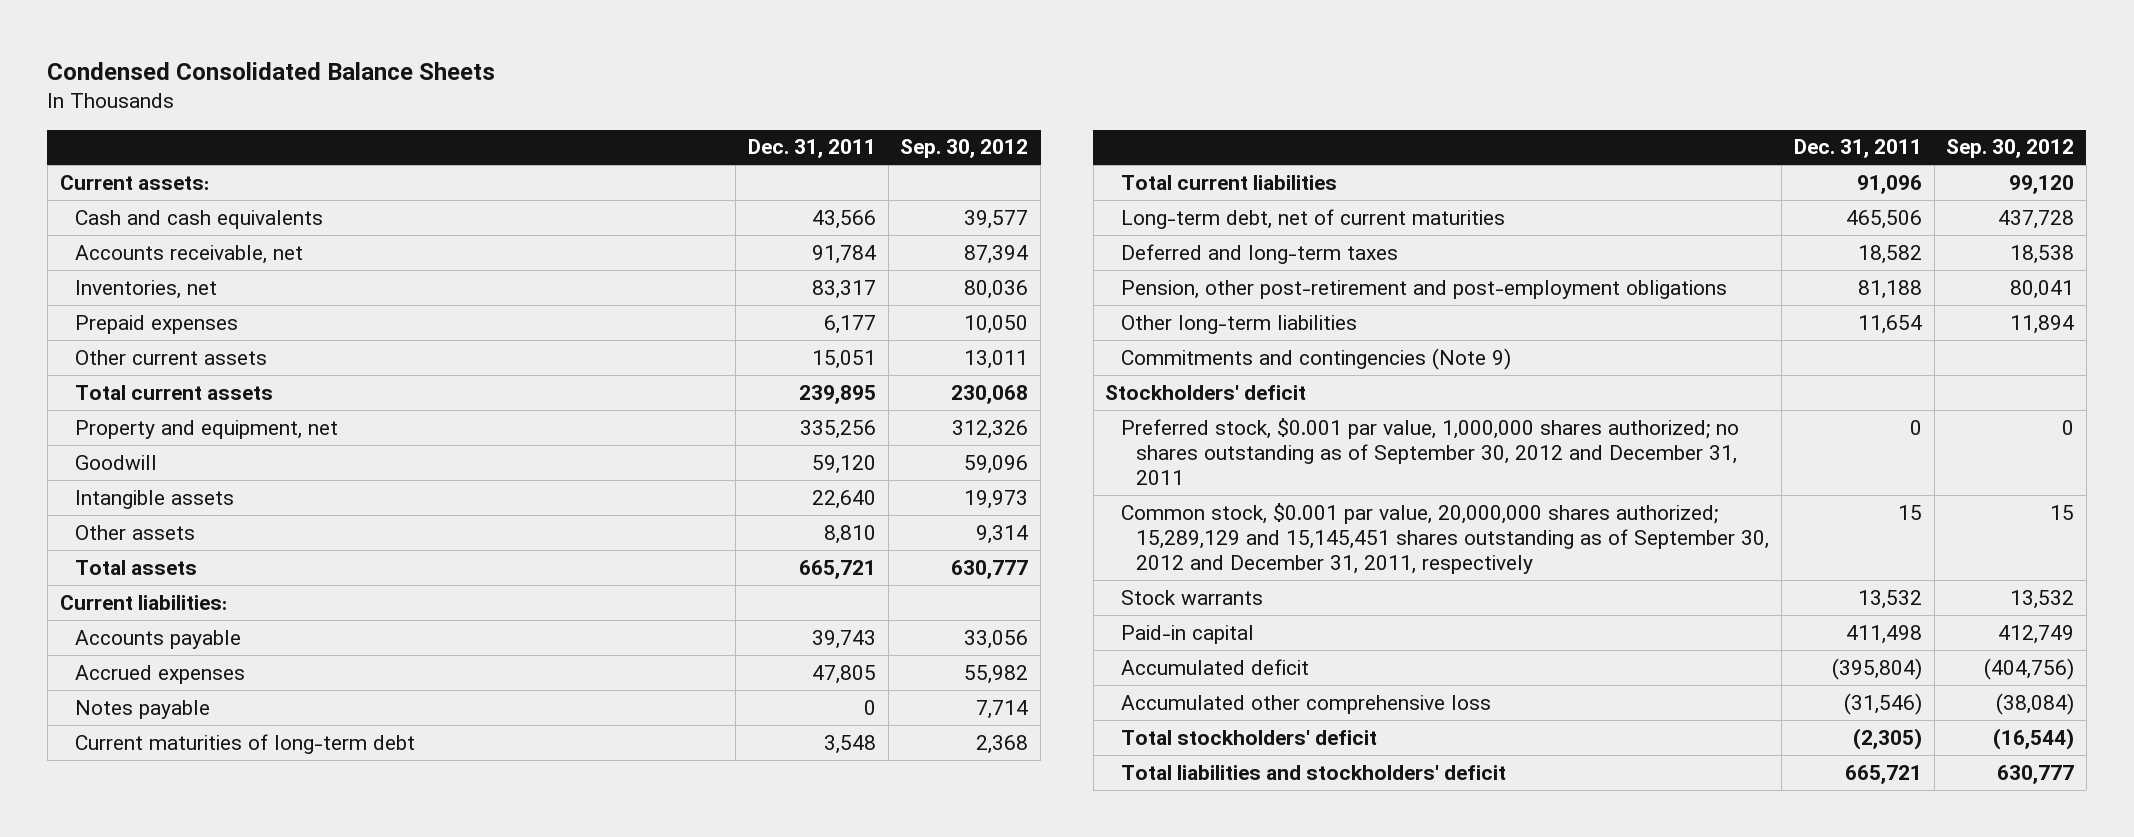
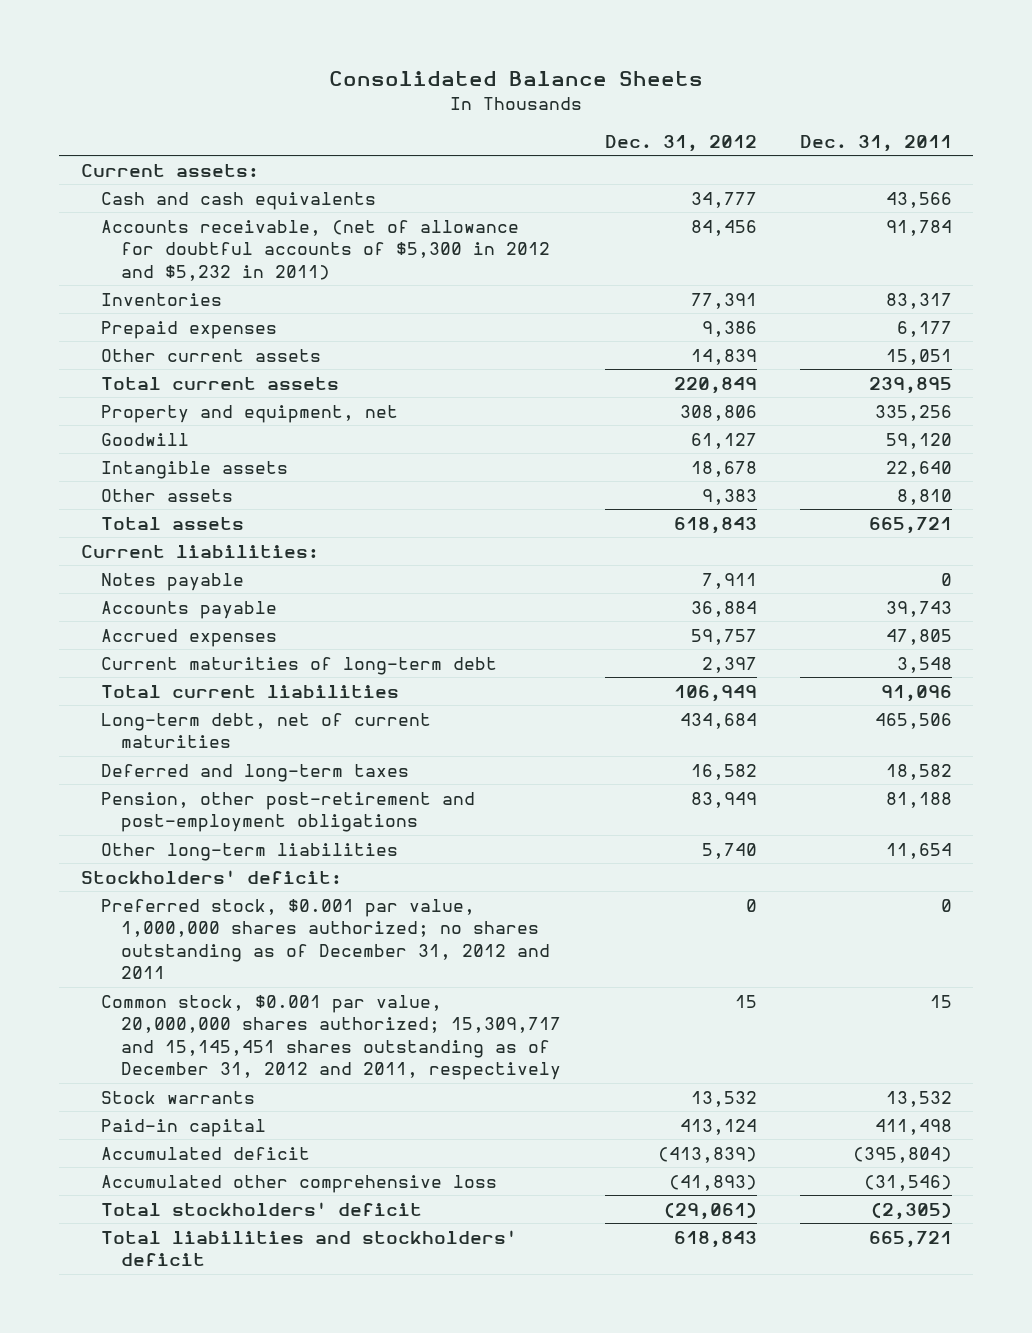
[47,62,496,81] Condensed Consolidated Balance Sheets -> [329,71,704,87] Consolidated Balance Sheets
[900,139,1029,159] Sep. 30, 2012 -> none
none -> [604,134,757,152] Dec. 31, 2012
[75,244,304,264] Accounts receivable, net -> [100,219,551,281] Accounts receivable, (net of allowance for doubtful accounts of $5,300 in 2012 and $5,232 in 2011)
[75,279,218,299] Inventories, net -> [100,292,222,306] Inventories
[75,699,211,719] Notes payable -> [100,572,244,591] Notes payable
[1120,347,1511,370] Commitments and contingencies (Note 9) -> none
[1105,384,1307,400] Stockholders' deficit -> [80,869,342,884] Stockholders' deficit:
[1120,417,1739,485] Preferred stock, $0.001 par value, 1,000,000 shares authorized; no shares outstanding as of September 30, 2012 and December 31, 2011 -> [100,898,551,979] Preferred stock, $0.001 par value, 1,000,000 shares authorized; no shares outstanding as of December 31, 2012 and 2011
[1120,502,1770,574] Common stock, $0.001 par value, 20,000,000 shares authorized; 15,289,129 and 15,145,451 shares outstanding as of September 30, 2012 and December 31, 2011, respectively -> [100,994,562,1080] Common stock, $0.001 par value, 20,000,000 shares authorized; 15,309,717 and 15,145,451 shares outstanding as of December 31, 2012 and 2011, respectively

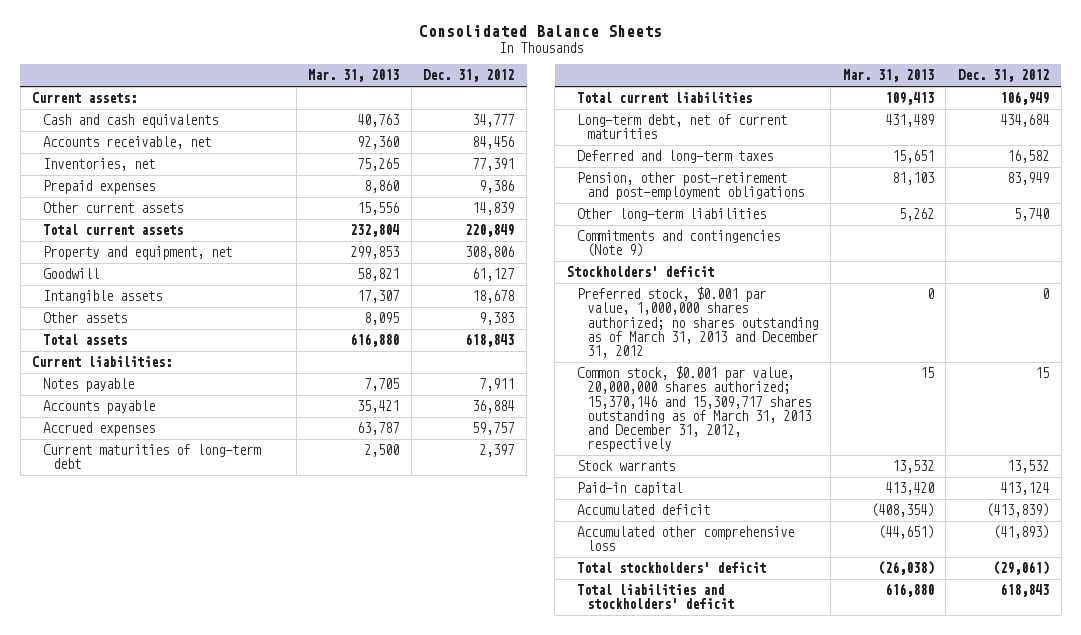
[799,134,952,152] Dec. 31, 2011 -> none
none -> [308,69,400,83] Mar. 31, 2013
[100,219,551,281] Accounts receivable, (net of allowance for doubtful accounts of $5,300 in 2012 and $5,232 in 2011) -> [42,136,211,150] Accounts receivable, net
[100,292,222,306] Inventories -> [42,158,155,172] Inventories, net
none -> [577,230,781,258] Commitments and contingencies (Note 9)
[80,869,342,884] Stockholders' deficit: -> [566,266,714,278] Stockholders' deficit
[100,898,551,979] Preferred stock, $0.001 par value, 1,000,000 shares authorized; no shares outstanding as of December 31, 2012 and 2011 -> [577,287,819,358] Preferred stock, $0.001 par value, 1,000,000 shares authorized; no shares outstanding as of March 31, 2013 and December 31, 2012
[100,994,562,1080] Common stock, $0.001 par value, 20,000,000 shares authorized; 15,309,717 and 15,145,451 shares outstanding as of December 31, 2012 and 2011, respectively -> [577,366,812,452] Common stock, $0.001 par value, 20,000,000 shares authorized; 15,370,146 and 15,309,717 shares outstanding as of March 31, 2013 and December 31, 2012, respectively

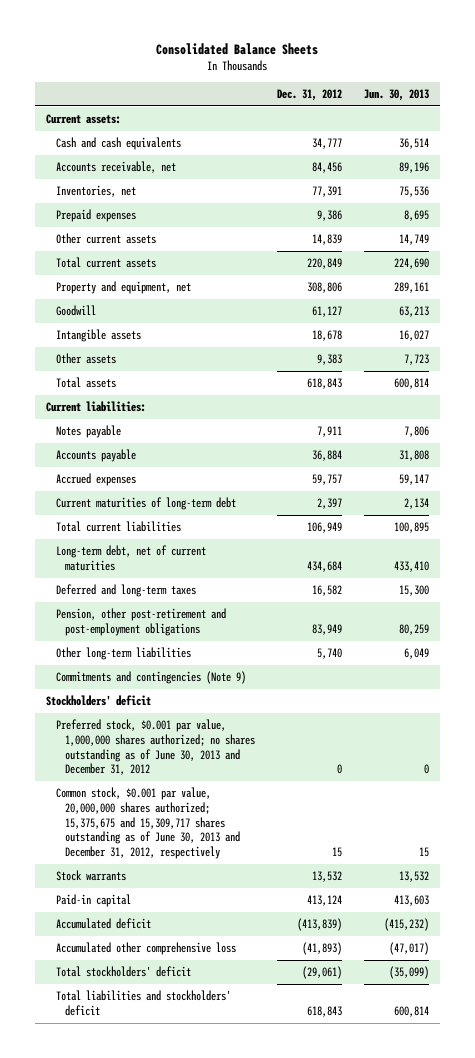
[308,69,400,83] Mar. 31, 2013 -> none
none -> [363,88,429,101] Jun. 30, 2013
[577,287,819,358] Preferred stock, $0.001 par value, 1,000,000 shares authorized; no shares outstanding as of March 31, 2013 and December 31, 2012 -> [55,719,256,776] Preferred stock, $0.001 par value, 1,000,000 shares authorized; no shares outstanding as of June 30, 2013 and December 31, 2012
[577,366,812,452] Common stock, $0.001 par value, 20,000,000 shares authorized; 15,370,146 and 15,309,717 shares outstanding as of March 31, 2013 and December 31, 2012, respectively -> [55,787,241,860] Common stock, $0.001 par value, 20,000,000 shares authorized; 15,375,675 and 15,309,717 shares outstanding as of June 30, 2013 and December 31, 2012, respectively

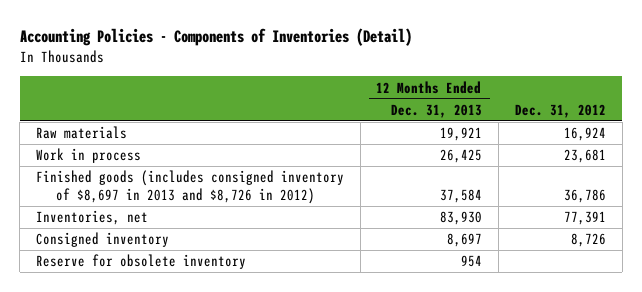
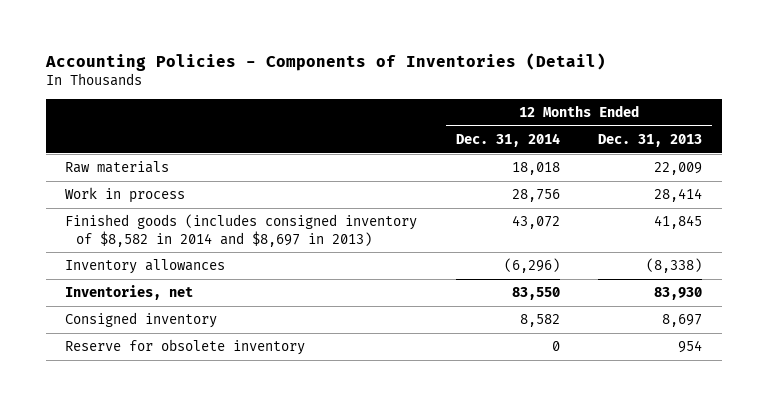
[514,103,606,118] Dec. 31, 2012 -> none
none -> [455,133,560,148] Dec. 31, 2014
[439,127,482,142] 19,921 -> [654,162,703,176] 22,009
[439,149,482,164] 26,425 -> [654,188,703,203] 28,414
[36,170,345,204] Finished goods (includes consigned inventory of $8,697 in 2013 and $8,726 in 2012) -> [65,214,418,247] Finished goods (includes consigned inventory of $8,582 in 2014 and $8,697 in 2013)
[439,188,482,203] 37,584 -> [654,215,703,230] 41,845
none -> [65,259,226,275] Inventory allowances

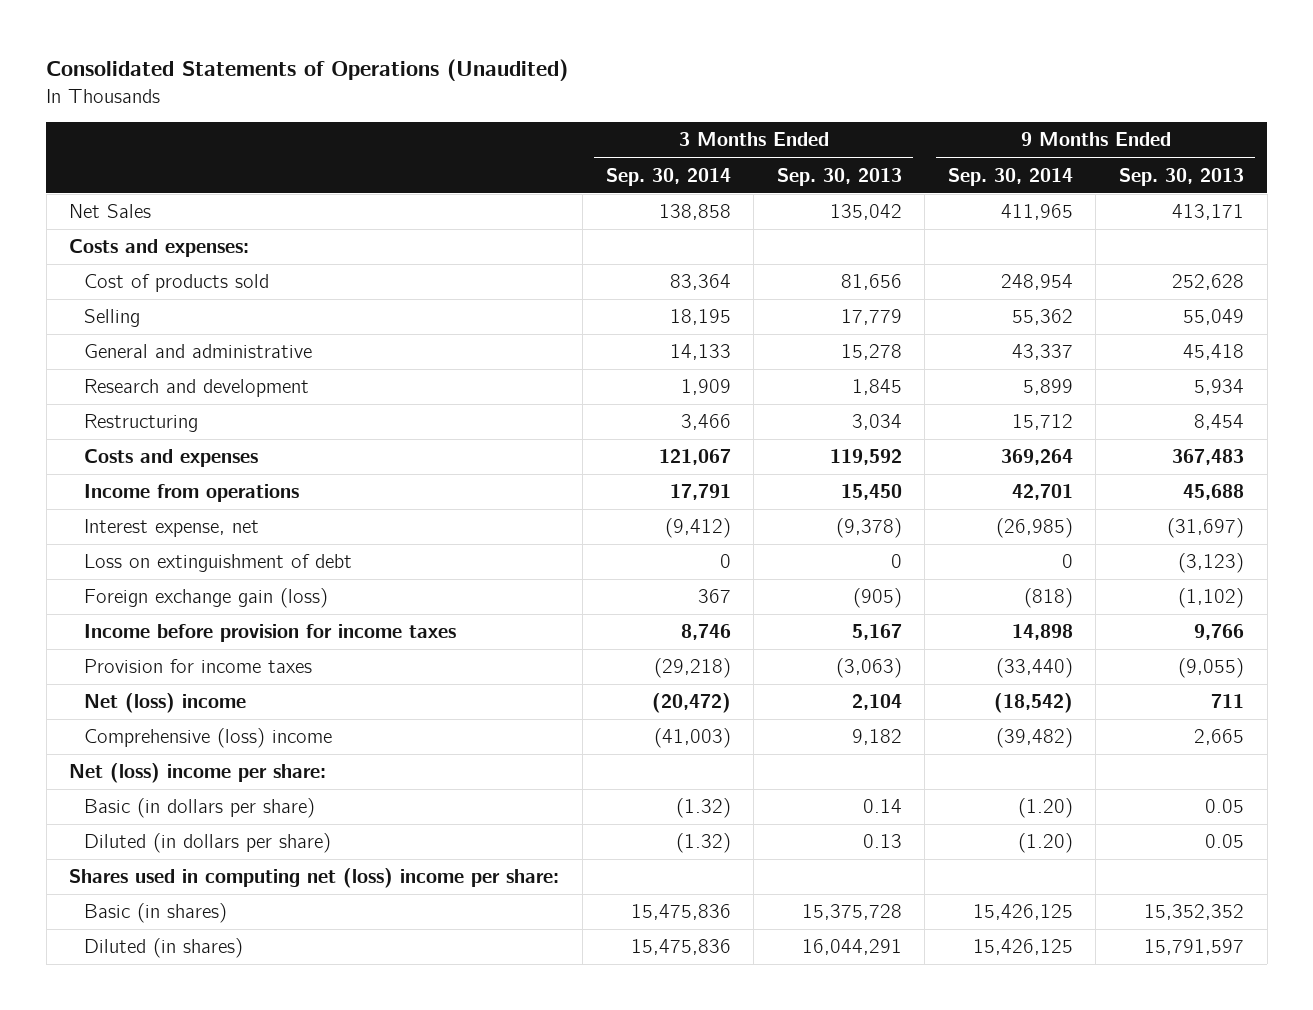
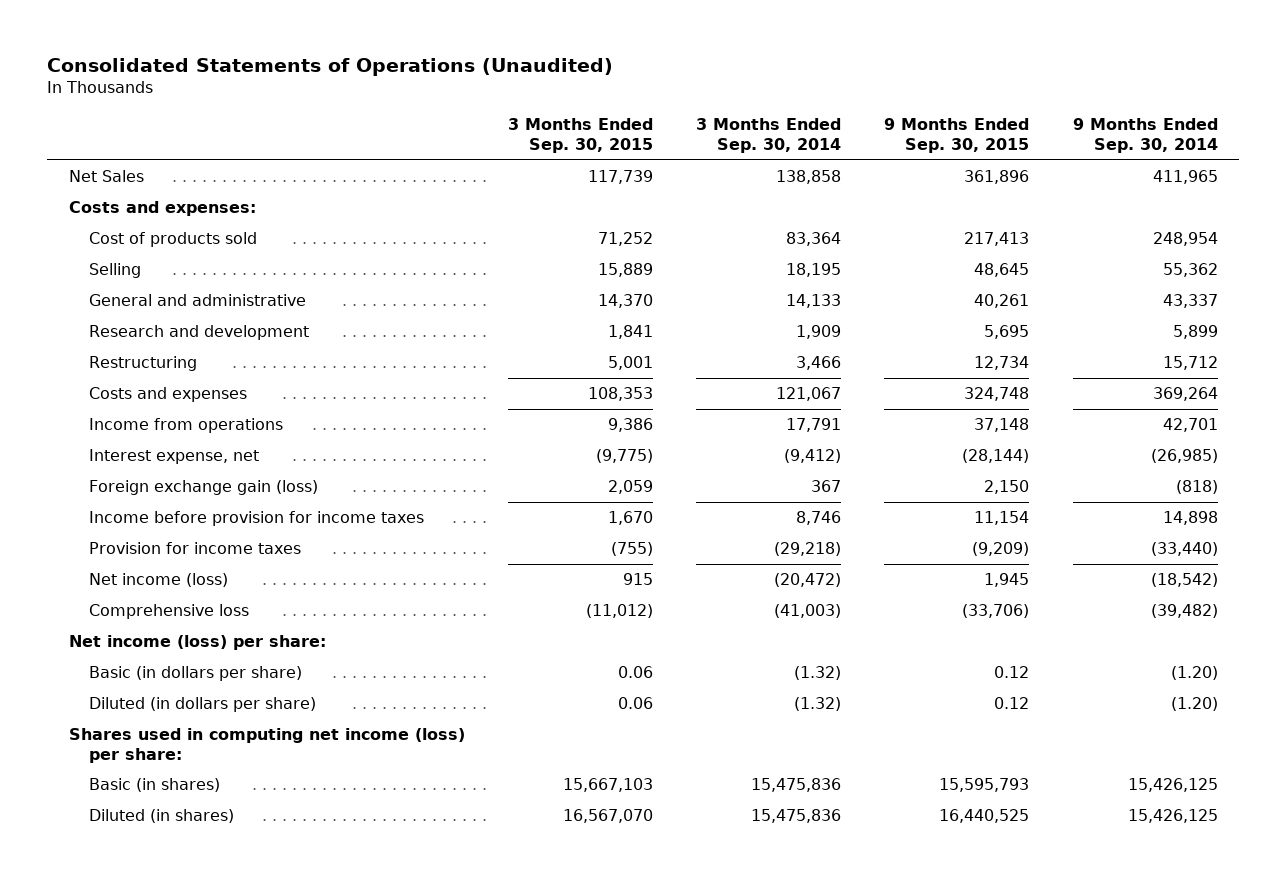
[776,167,902,186] Sep. 30, 2013 -> none
[1118,167,1244,186] Sep. 30, 2013 -> none
none -> [508,118,654,154] 3 Months Ended Sep. 30, 2015
none -> [884,118,1030,154] 9 Months Ended Sep. 30, 2015
[83,554,352,573] Loss on extinguishment of debt -> none
[83,693,246,714] Net (loss) income -> [88,573,228,588] Net income (loss)
[83,728,332,749] Comprehensive (loss) income -> [88,604,249,620] Comprehensive loss
[69,763,327,784] Net (loss) income per share: -> [68,635,326,651] Net income (loss) per share:
[69,868,560,889] Shares used in computing net (loss) income per share: -> [68,728,465,763] Shares used in computing net income (loss) per share:

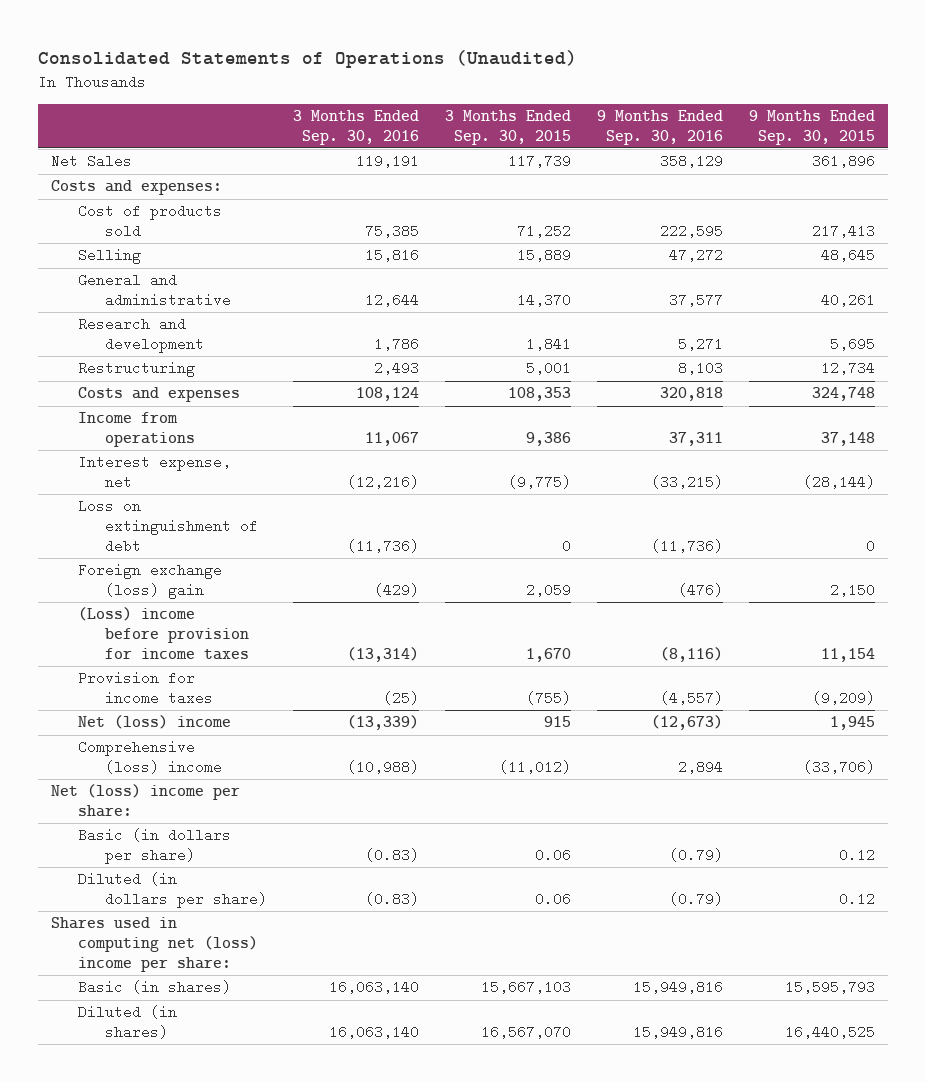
[696,118,842,154] 3 Months Ended Sep. 30, 2014 -> none
[1072,118,1218,154] 9 Months Ended Sep. 30, 2014 -> none
none -> [292,109,419,145] 3 Months Ended Sep. 30, 2016
none -> [596,109,723,145] 9 Months Ended Sep. 30, 2016
none -> [77,499,258,553] Loss on extinguishment of debt
[88,480,318,496] Foreign exchange gain (loss) -> [77,563,222,600] Foreign exchange (loss) gain
[88,511,424,527] Income before provision for income taxes -> [77,607,249,660] (Loss) income before provision for income taxes
[88,573,228,588] Net income (loss) -> [77,715,231,730] Net (loss) income
[88,604,249,620] Comprehensive loss -> [77,740,222,775] Comprehensive (loss) income
[68,635,326,651] Net income (loss) per share: -> [51,784,241,818] Net (loss) income per share:
[68,728,465,763] Shares used in computing net income (loss) per share: -> [51,917,258,972] Shares used in computing net (loss) income per share:

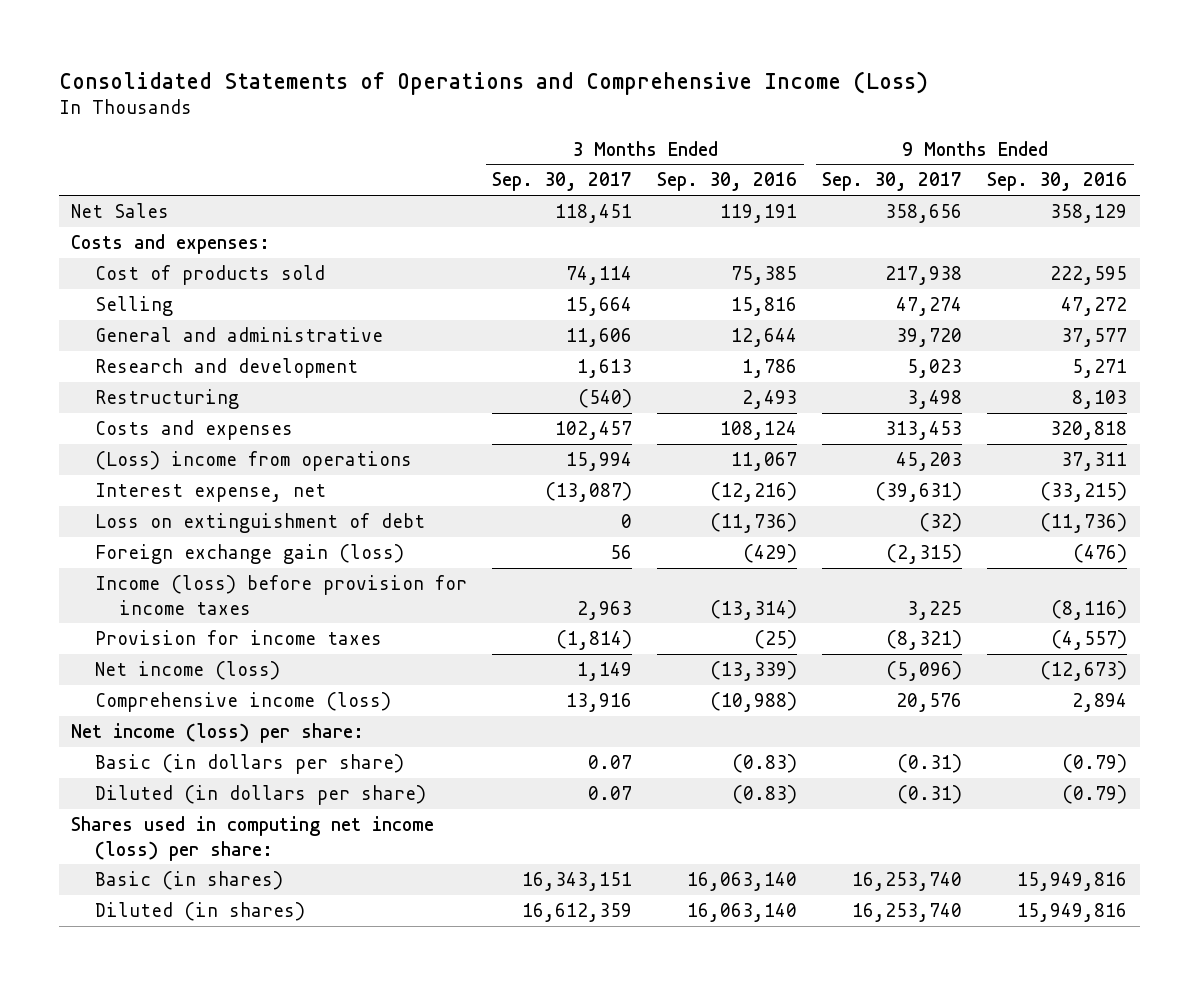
[37,50,577,69] Consolidated Statements of Operations (Unaudited) -> [58,70,928,95] Consolidated Statements of Operations and Comprehensive Income (Loss)
[444,109,571,145] 3 Months Ended Sep. 30, 2015 -> none
[748,109,875,145] 9 Months Ended Sep. 30, 2015 -> none
none -> [492,172,633,192] Sep. 30, 2017
none -> [822,172,963,192] Sep. 30, 2017
[77,412,195,448] Income from operations -> [95,451,413,472] (Loss) income from operations
[77,563,222,600] Foreign exchange (loss) gain -> [95,544,405,565] Foreign exchange gain (loss)
[77,607,249,660] (Loss) income before provision for income taxes -> [95,575,468,615] Income (loss) before provision for income taxes
[77,715,231,730] Net (loss) income -> [95,661,281,681] Net income (loss)
[77,740,222,775] Comprehensive (loss) income -> [95,692,392,713] Comprehensive income (loss)
[51,784,241,818] Net (loss) income per share: -> [71,723,365,744] Net income (loss) per share:
[51,917,258,972] Shares used in computing net (loss) income per share: -> [71,816,435,861] Shares used in computing net income (loss) per share:

